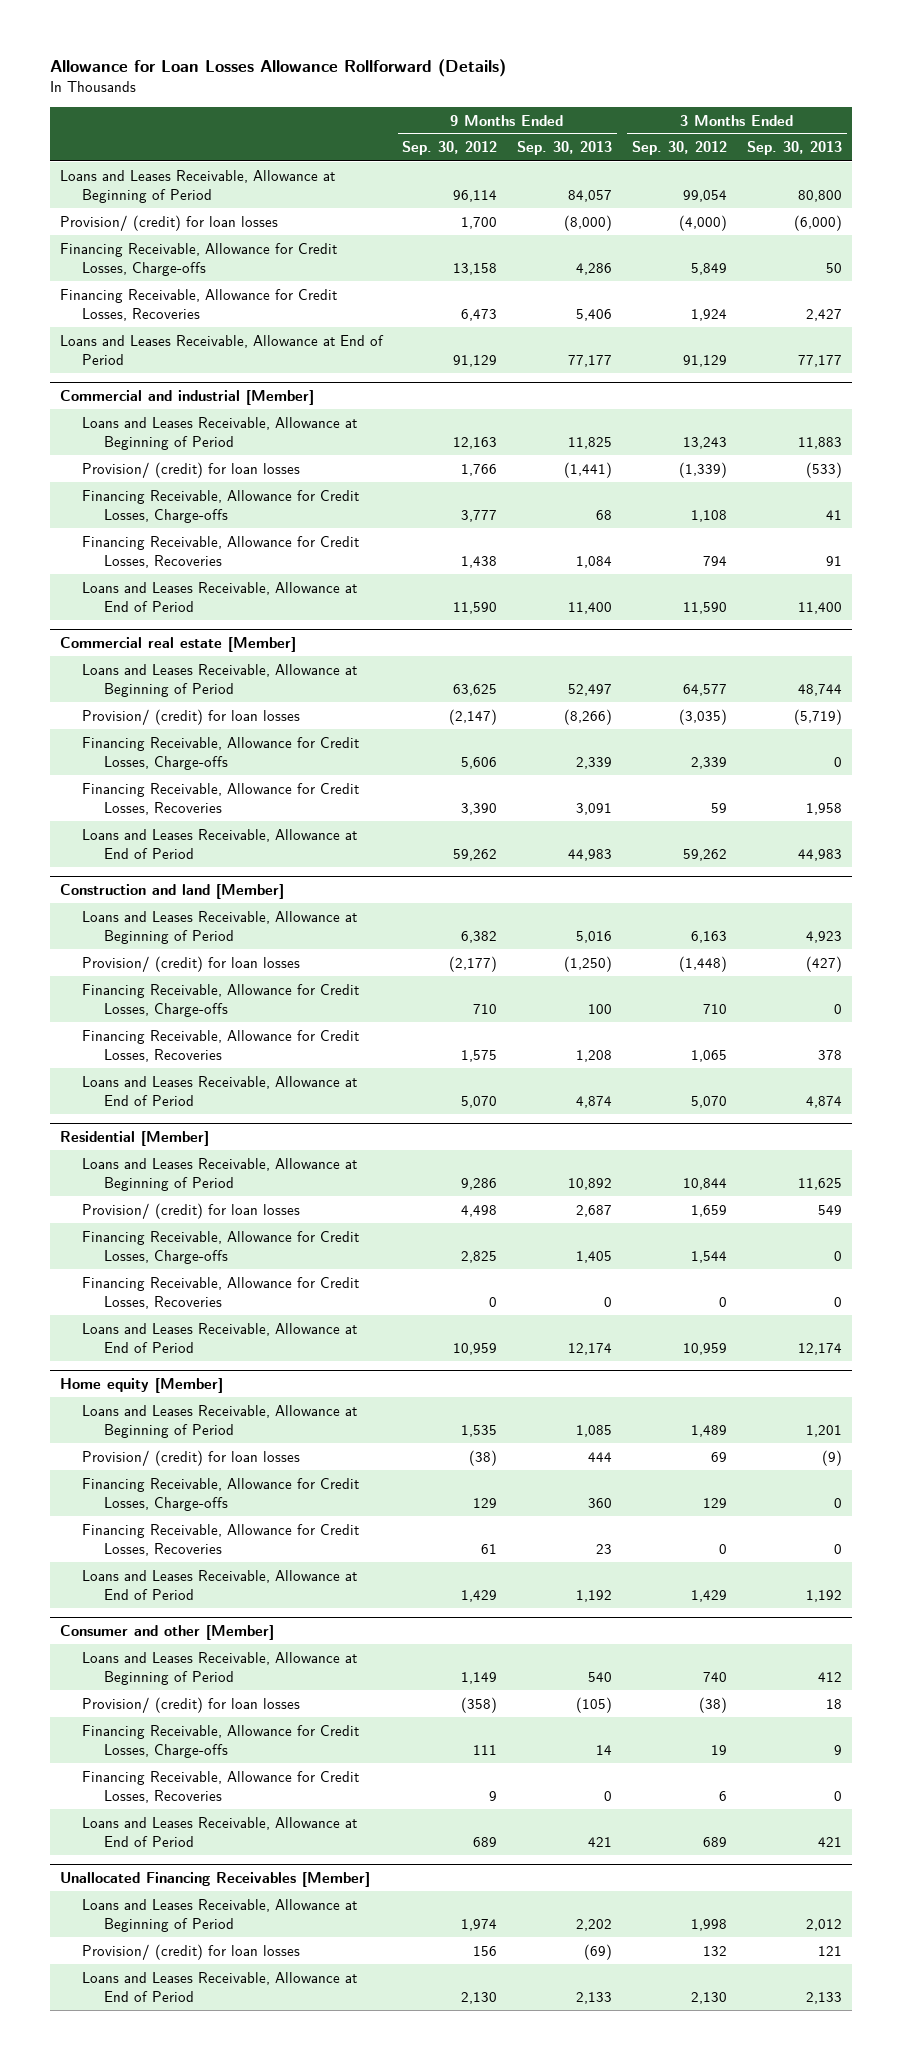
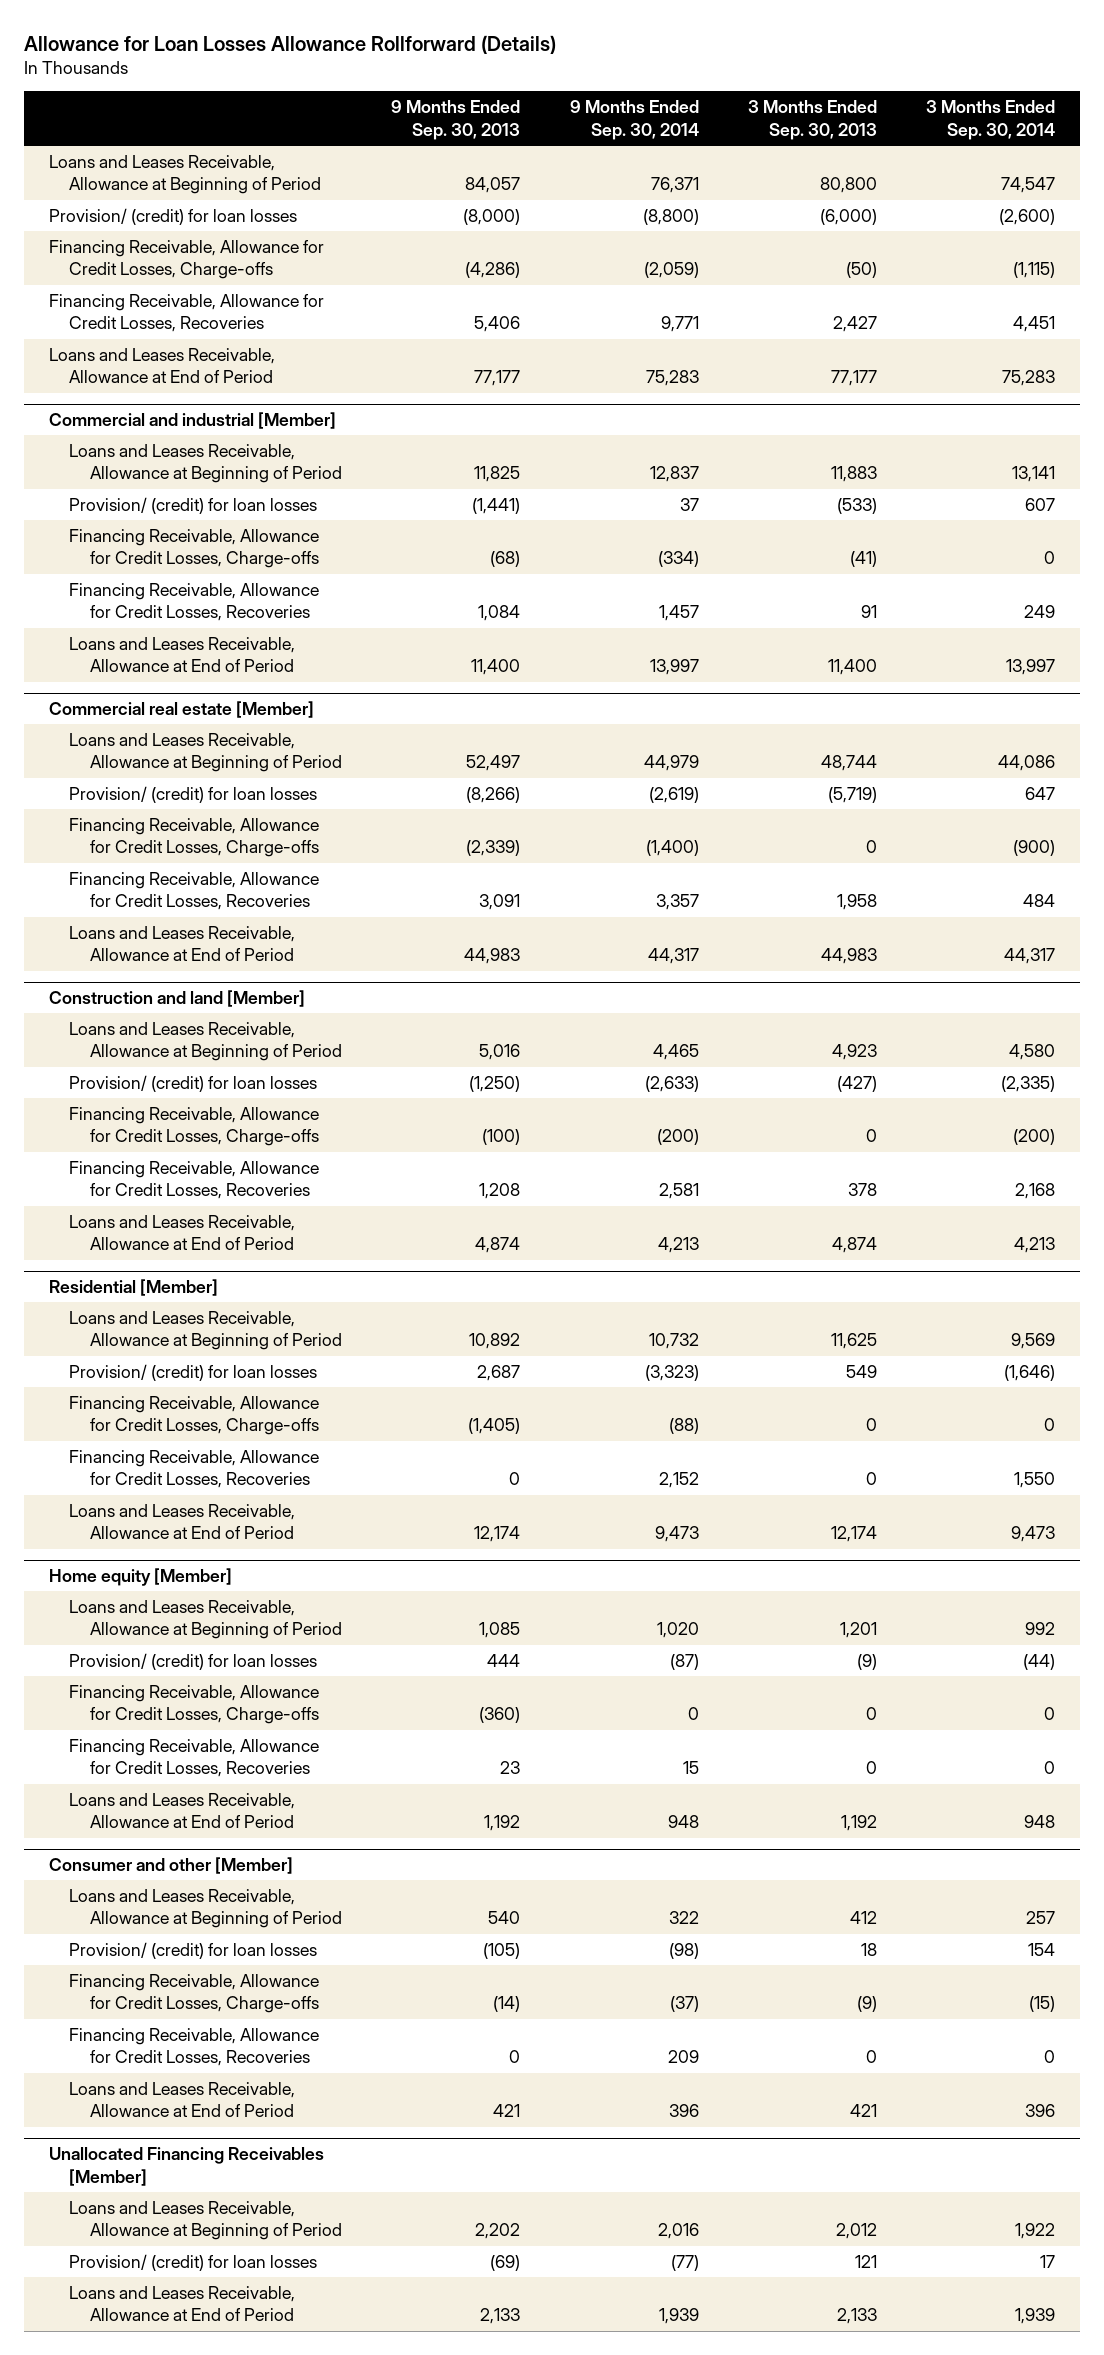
[402,141,498,156] Sep. 30, 2012 -> none
[632,141,728,156] Sep. 30, 2012 -> none
none -> [569,100,699,140] 9 Months Ended Sep. 30, 2014
none -> [926,100,1056,140] 3 Months Ended Sep. 30, 2014
[576,262,613,275] 4,286 -> [465,262,521,279] (4,286)
[826,262,843,273] 50 -> [845,262,877,279] (50)
[596,509,613,520] 68 -> [490,551,521,568] (68)
[826,509,843,520] 41 -> [849,551,877,568] (41)
[576,756,613,769] 2,339 -> [466,840,521,857] (2,339)
[588,1003,613,1014] 100 -> [482,1129,521,1146] (100)
[576,1250,613,1263] 1,405 -> [468,1418,521,1435] (1,405)
[588,1497,613,1508] 360 -> [479,1707,521,1724] (360)
[596,1744,613,1755] 14 -> [493,1996,521,2013] (14)
[834,1744,843,1755] 9 -> [856,1996,877,2013] (9)

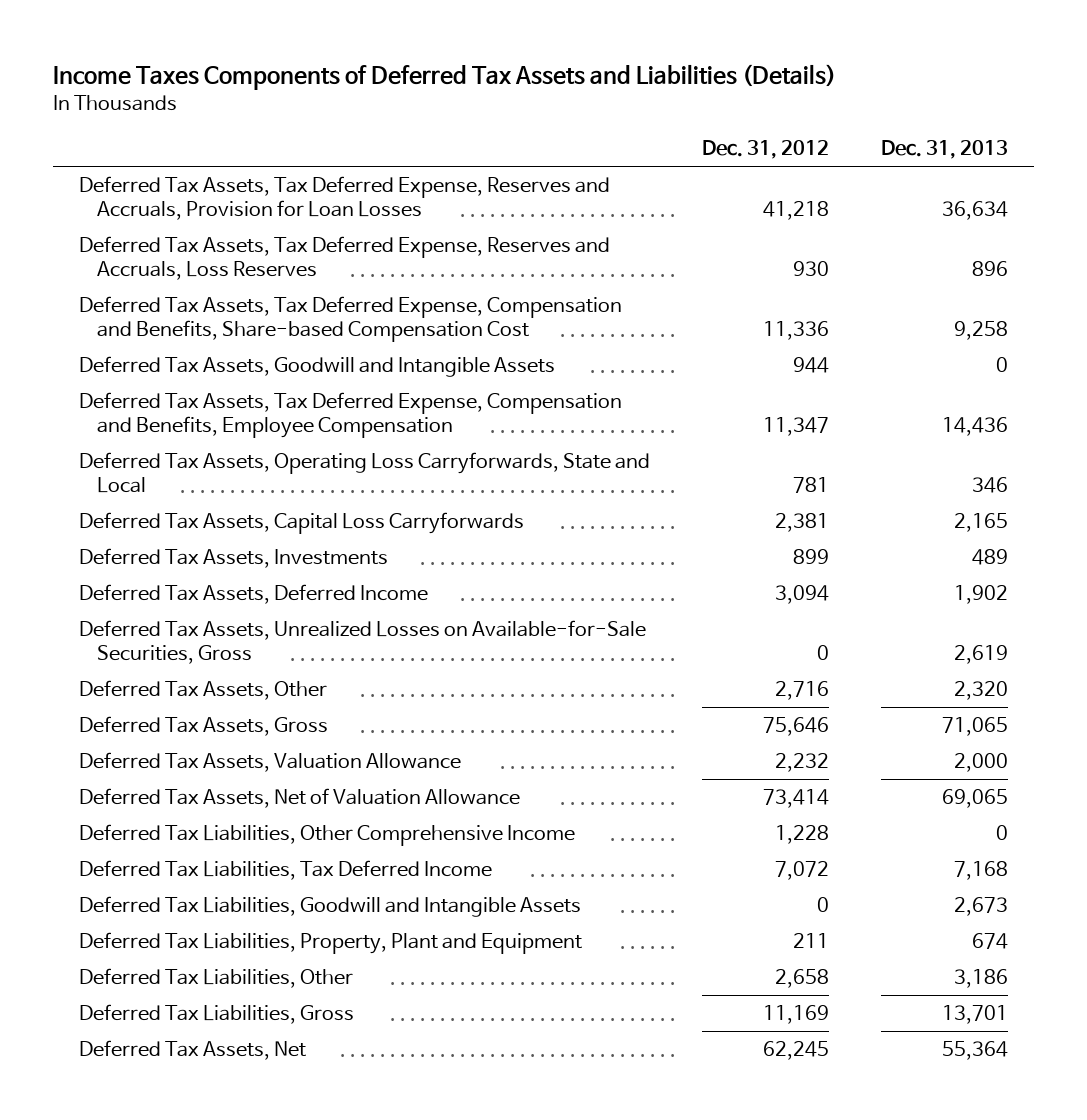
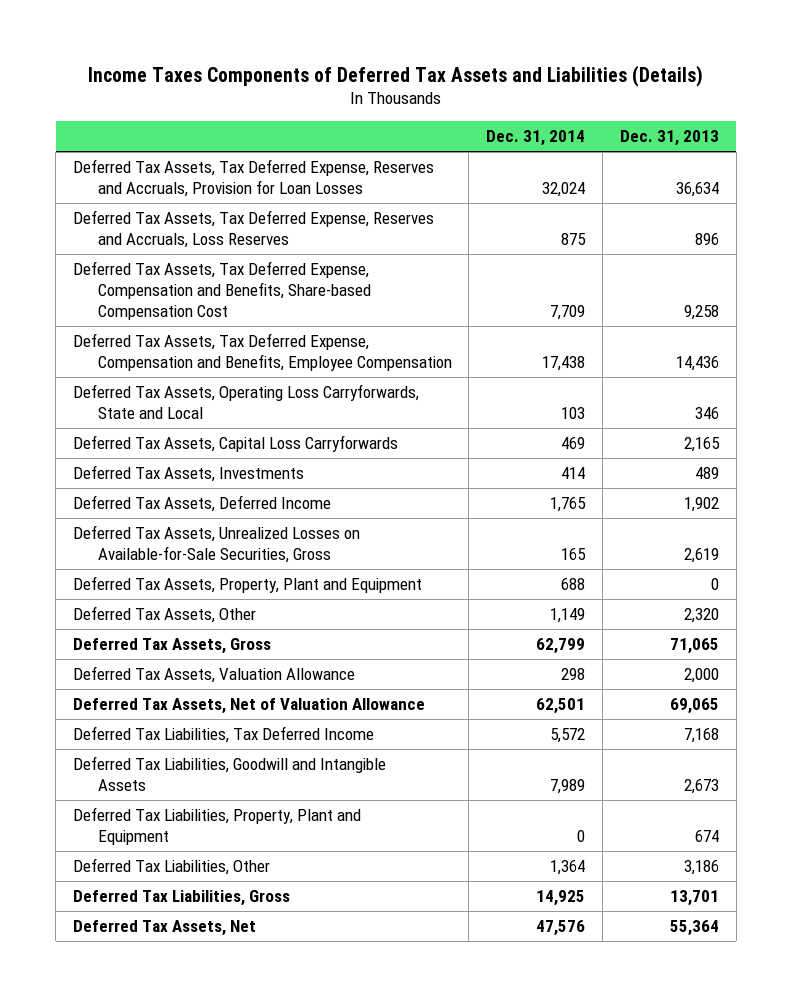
[701,140,829,160] Dec. 31, 2012 -> none
none -> [486,130,586,147] Dec. 31, 2014
[78,356,555,378] Deferred Tax Assets, Goodwill and Intangible Assets -> none
none -> [73,575,423,593] Deferred Tax Assets, Property, Plant and Equipment
[78,824,575,847] Deferred Tax Liabilities, Other Comprehensive Income -> none

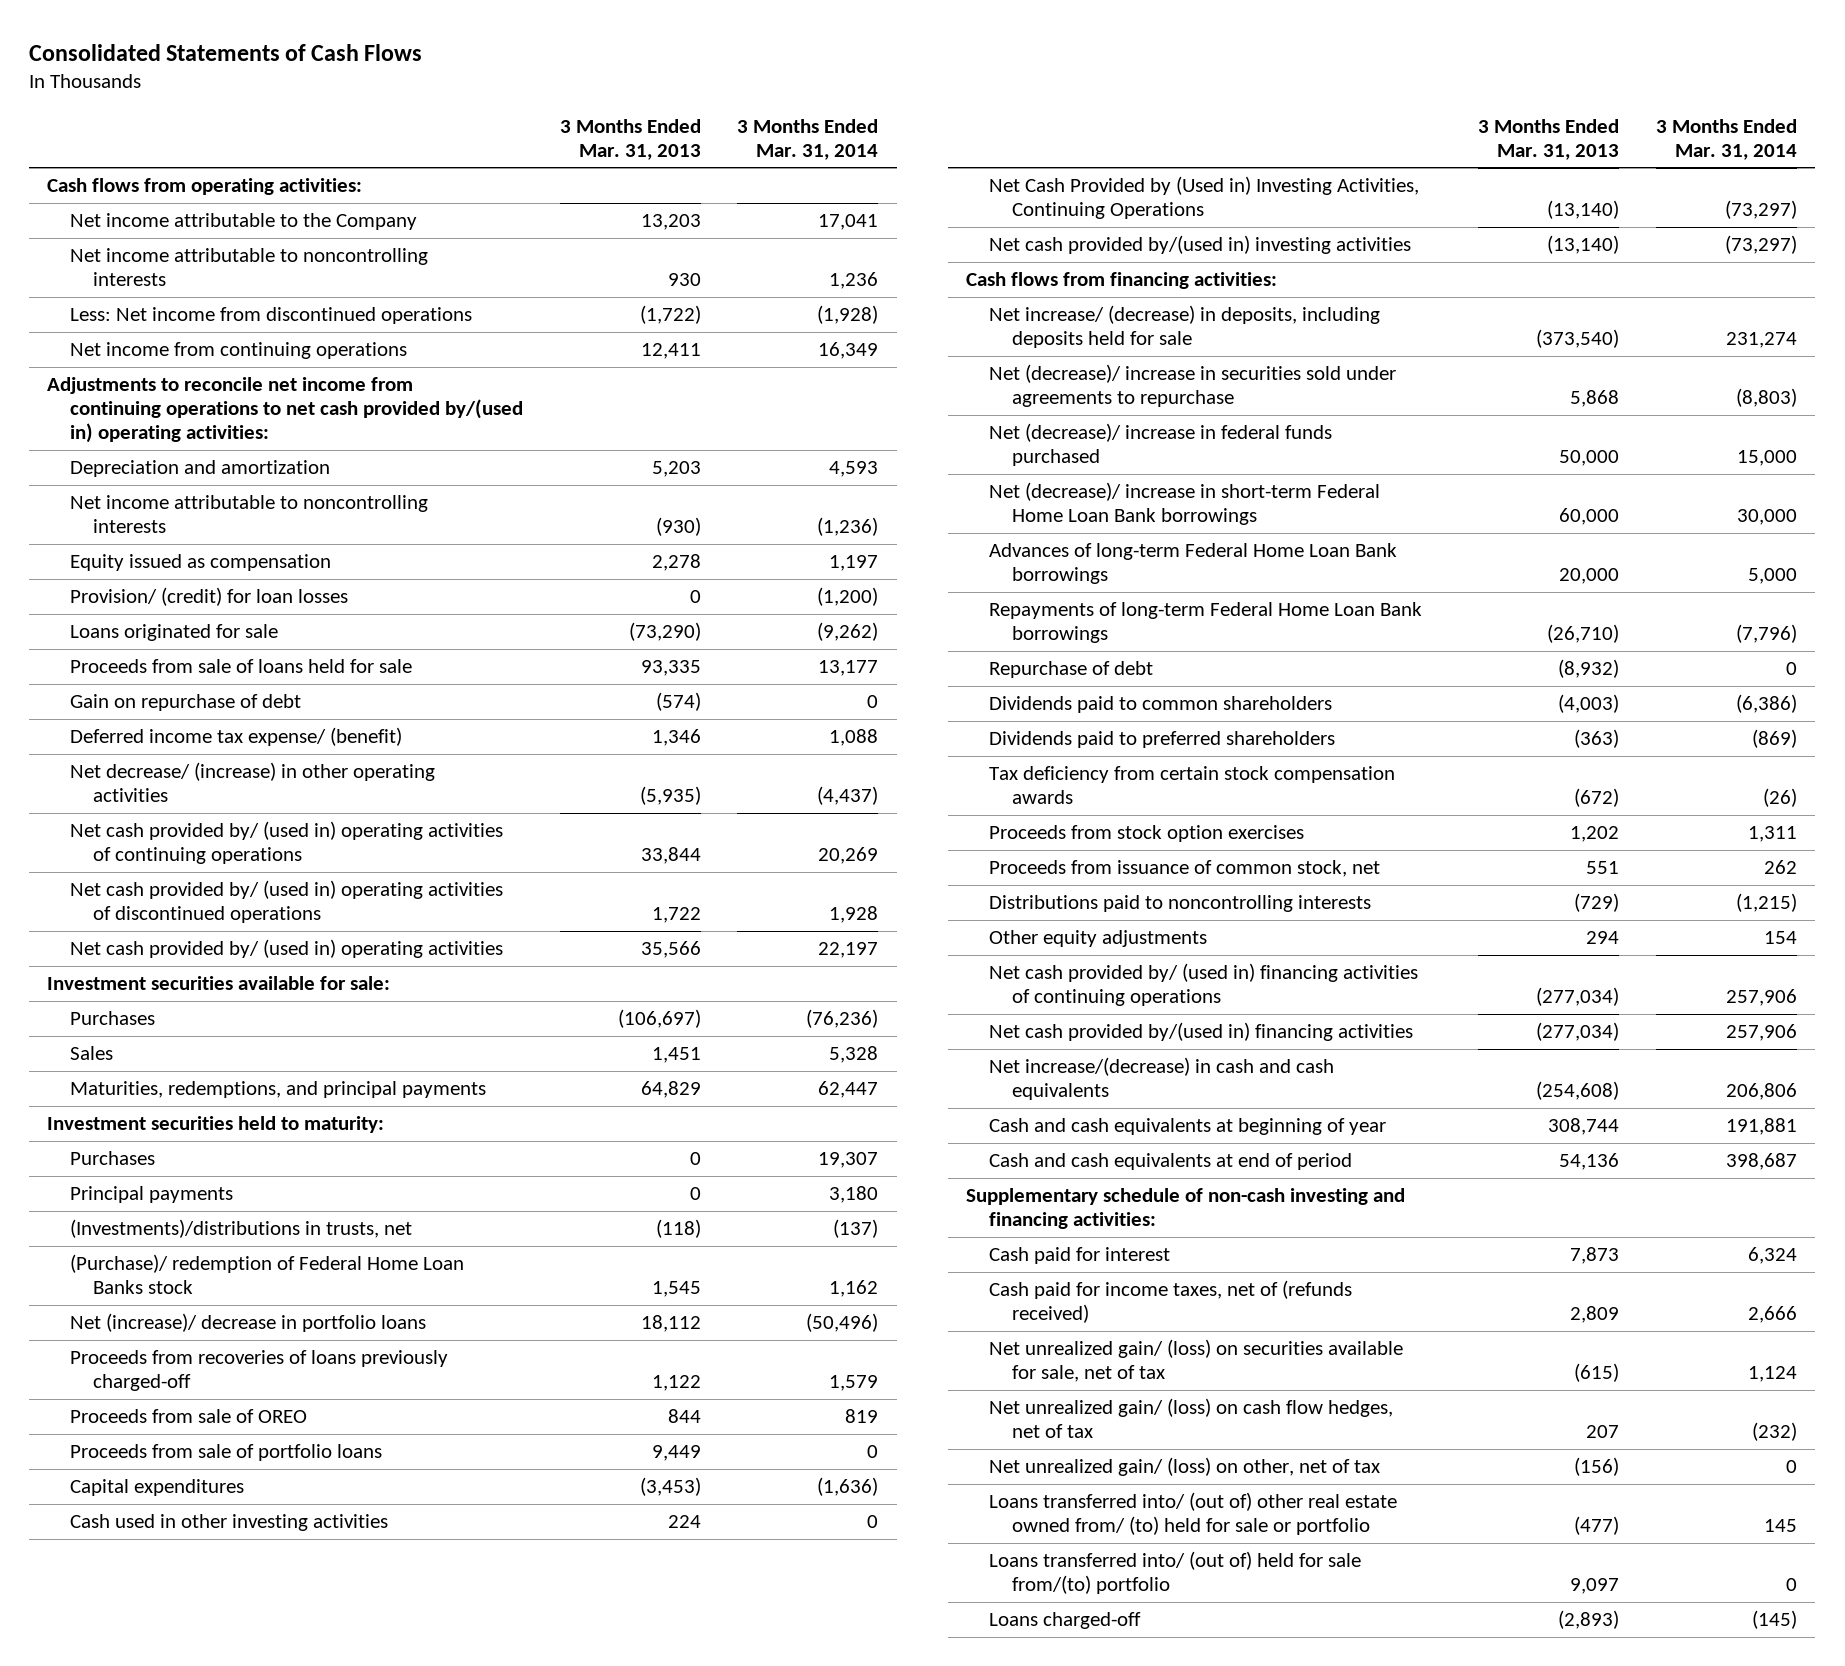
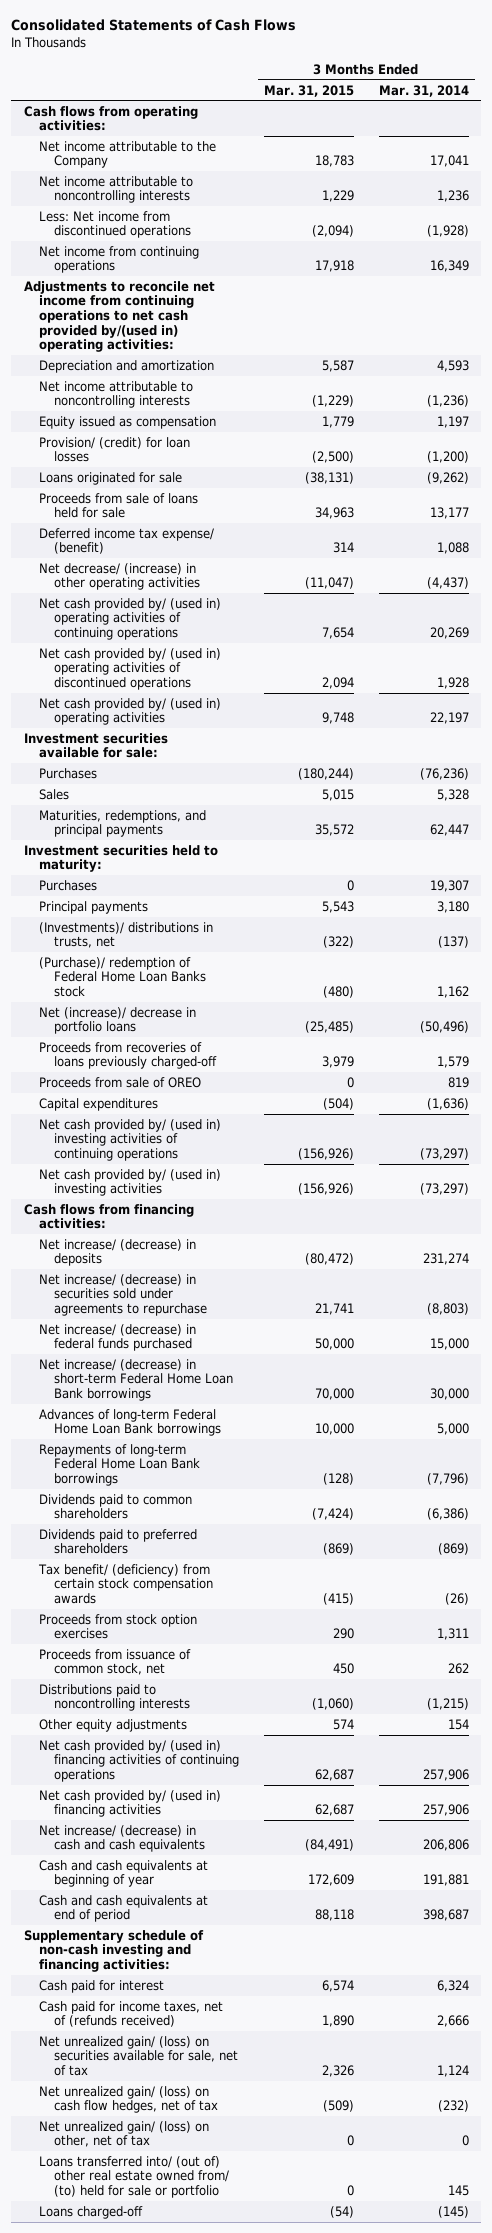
[559,118,701,160] 3 Months Ended Mar. 31, 2013 -> none
none -> [264,84,355,97] Mar. 31, 2015
[70,693,302,711] Gain on repurchase of debt -> none
[70,1218,413,1238] (Investments)/distributions in trusts, net -> [39,921,214,949] (Investments)/ distributions in trusts, net
[70,1443,383,1461] Proceeds from sale of portfolio loans -> none
[70,1513,389,1531] Cash used in other investing activities -> none
[988,175,1419,219] Net Cash Provided by (Used in) Investing Activities, Continuing Operations -> [39,1118,222,1161] Net cash provided by/ (used in) investing activities of continuing operations
[988,234,1411,254] Net cash provided by/(used in) investing activities -> [39,1168,222,1197] Net cash provided by/ (used in) investing activities
[988,304,1380,348] Net increase/ (decrease) in deposits, including deposits held for sale -> [39,1238,197,1267] Net increase/ (decrease) in deposits
[988,363,1396,407] Net (decrease)/ increase in securities sold under agreements to repurchase -> [39,1273,208,1316] Net increase/ (decrease) in securities sold under agreements to repurchase
[988,422,1332,466] Net (decrease)/ increase in federal funds purchased -> [39,1323,197,1352] Net increase/ (decrease) in federal funds purchased
[988,481,1380,525] Net (decrease)/ increase in short-term Federal Home Loan Bank borrowings -> [39,1358,234,1401] Net increase/ (decrease) in short-term Federal Home Loan Bank borrowings
[988,660,1153,678] Repurchase of debt -> none
[988,765,1395,804] Tax deficiency from certain stock compensation awards -> [38,1563,214,1604] Tax benefit/ (deficiency) from certain stock compensation awards
[988,1021,1413,1041] Net cash provided by/(used in) financing activities -> [39,1789,222,1818] Net cash provided by/ (used in) financing activities
[988,1056,1334,1100] Net increase/(decrease) in cash and cash equivalents -> [39,1824,206,1853] Net increase/ (decrease) in cash and cash equivalents
[988,1550,1361,1594] Loans transferred into/ (out of) held for sale from/(to) portfolio -> none

